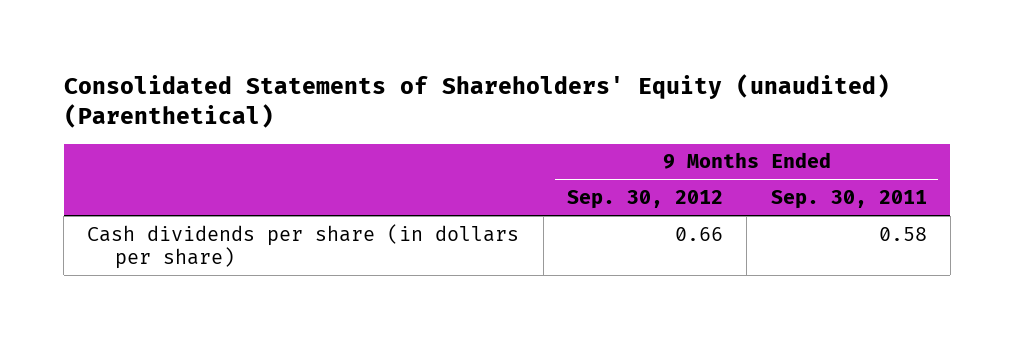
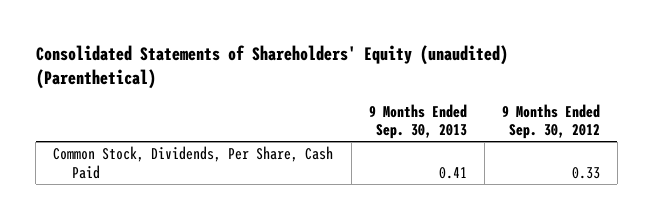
[770,190,927,210] Sep. 30, 2011 -> none
none -> [368,103,467,139] 9 Months Ended Sep. 30, 2013
[87,223,520,270] Cash dividends per share (in dollars per share) -> [53,146,334,179] Common Stock, Dividends, Per Share, Cash Paid
[674,226,723,241] 0.66 -> [571,166,600,179] 0.33

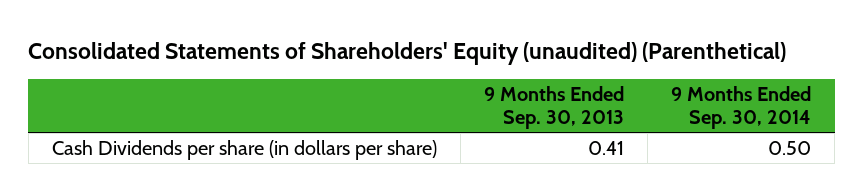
[501,103,600,139] 9 Months Ended Sep. 30, 2012 -> none
none -> [671,86,812,130] 9 Months Ended Sep. 30, 2014
[53,146,334,179] Common Stock, Dividends, Per Share, Cash Paid -> [51,139,437,160] Cash Dividends per share (in dollars per share)

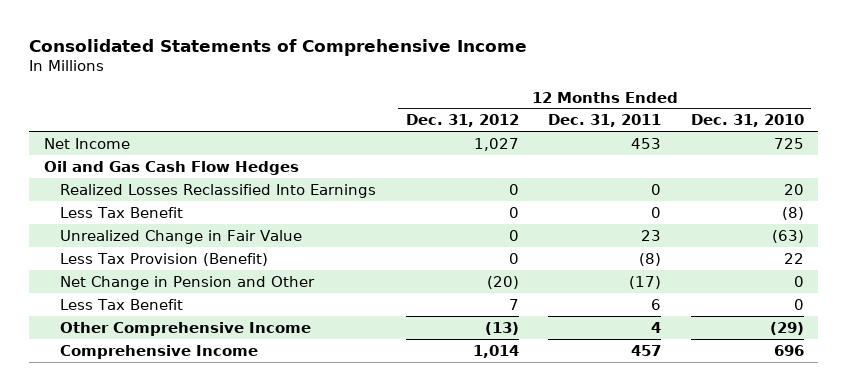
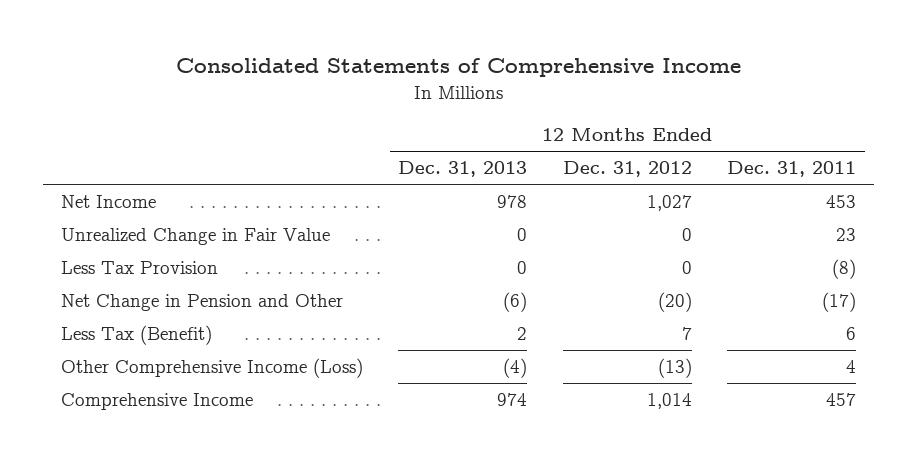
[690,114,804,128] Dec. 31, 2010 -> none
none -> [398,161,528,178] Dec. 31, 2013
[43,160,299,175] Oil and Gas Cash Flow Hedges -> none
[60,183,377,198] Realized Losses Reclassified Into Earnings -> none
[60,206,184,218] Less Tax Benefit -> none
[60,252,269,266] Less Tax Provision (Benefit) -> [61,261,219,275] Less Tax Provision
[60,298,184,310] Less Tax Benefit -> [61,325,213,346] Less Tax (Benefit)
[60,321,312,336] Other Comprehensive Income -> [61,358,364,379] Other Comprehensive Income (Loss)

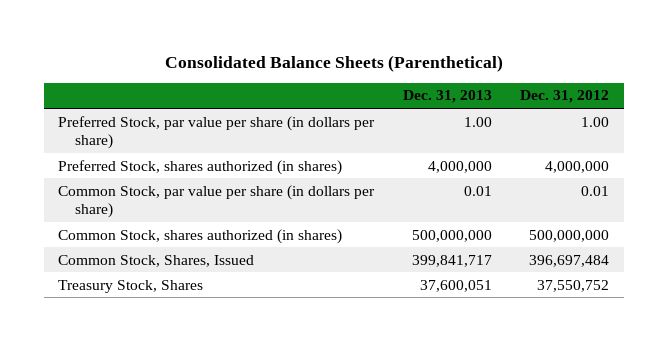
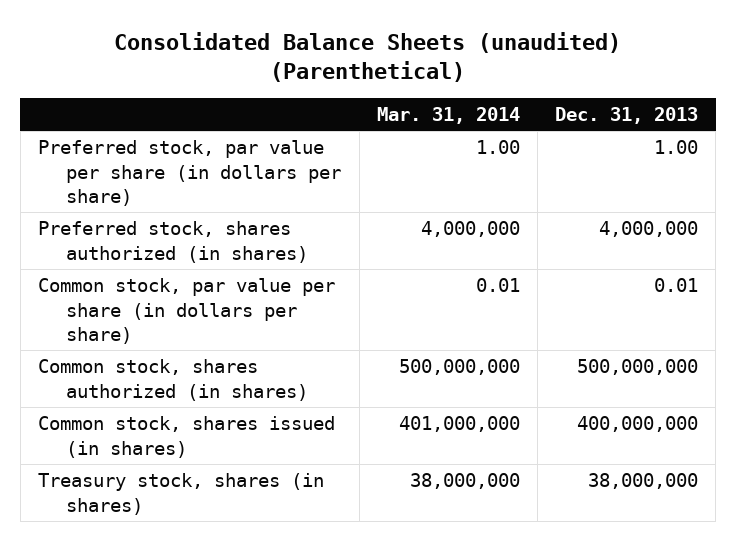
[164,54,503,72] Consolidated Balance Sheets (Parenthetical) -> [113,31,621,83] Consolidated Balance Sheets (unaudited) (Parenthetical)
[520,90,610,104] Dec. 31, 2012 -> none
none -> [376,107,520,125] Mar. 31, 2014
[58,115,376,149] Preferred Stock, par value per share (in dollars per share) -> [37,139,342,207] Preferred stock, par value per share (in dollars per share)
[58,159,343,175] Preferred Stock, shares authorized (in shares) -> [37,220,309,263] Preferred stock, shares authorized (in shares)
[58,184,376,218] Common Stock, par value per share (in dollars per share) -> [37,277,335,345] Common stock, par value per share (in dollars per share)
[58,228,343,244] Common Stock, shares authorized (in shares) -> [37,358,309,401] Common stock, shares authorized (in shares)
[58,254,255,267] Common Stock, Shares, Issued -> [37,415,335,458] Common stock, shares issued (in shares)
[411,254,492,267] 399,841,717 -> [576,415,698,432] 400,000,000
[58,279,204,293] Treasury Stock, Shares -> [37,472,324,515] Treasury stock, shares (in shares)
[419,279,492,292] 37,600,051 -> [587,472,698,489] 38,000,000

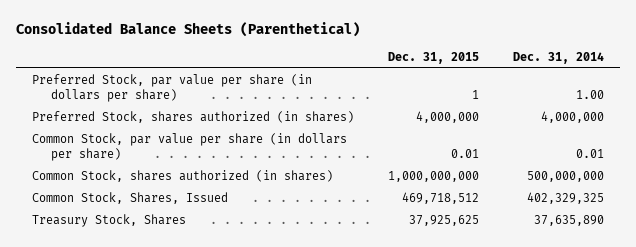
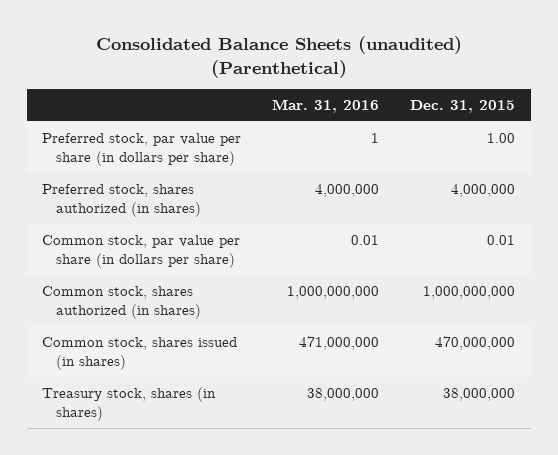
[15,21,360,37] Consolidated Balance Sheets (Parenthetical) -> [95,36,462,78] Consolidated Balance Sheets (unaudited) (Parenthetical)
[512,51,604,64] Dec. 31, 2014 -> none
none -> [272,99,380,114] Mar. 31, 2016
[32,74,313,103] Preferred Stock, par value per share (in dollars per share) -> [42,133,242,167] Preferred stock, par value per share (in dollars per share)
[472,90,480,100] 1 -> [487,133,516,144] 1.00
[32,111,355,124] Preferred Stock, shares authorized (in shares) -> [42,184,202,218] Preferred stock, shares authorized (in shares)
[32,133,348,162] Common Stock, par value per share (in dollars per share) -> [42,235,241,269] Common stock, par value per share (in dollars per share)
[32,170,334,183] Common Stock, shares authorized (in shares) -> [42,286,202,320] Common stock, shares authorized (in shares)
[32,192,229,205] Common Stock, Shares, Issued -> [42,337,238,371] Common stock, shares issued (in shares)
[402,192,480,205] 469,718,512 -> [435,336,516,351] 470,000,000
[32,214,187,228] Treasury Stock, Shares -> [42,387,217,422] Treasury stock, shares (in shares)
[409,215,480,227] 37,925,625 -> [443,388,516,402] 38,000,000

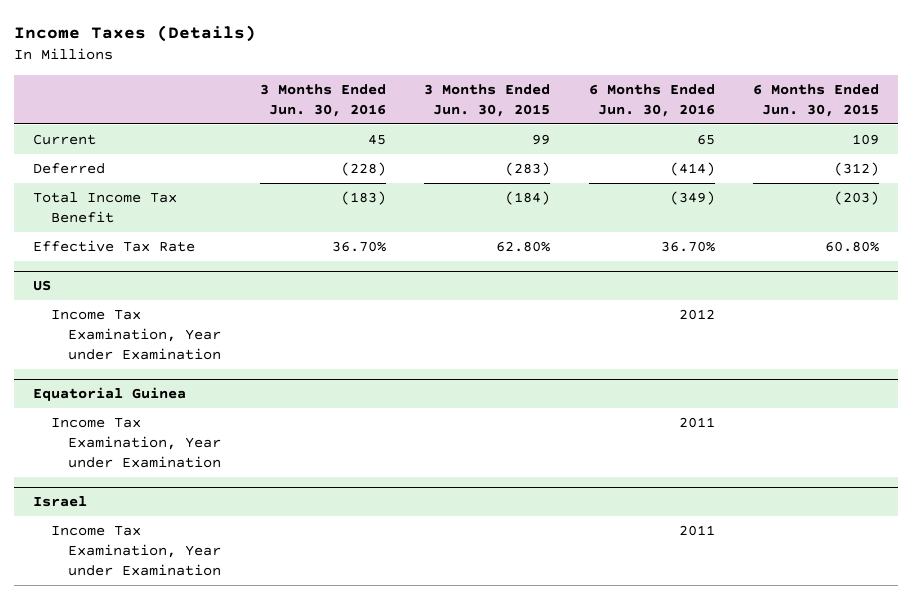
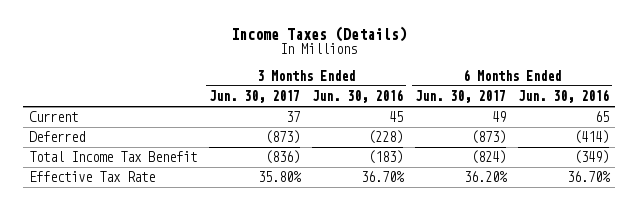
[424,83,551,117] 3 Months Ended Jun. 30, 2015 -> none
[753,83,880,117] 6 Months Ended Jun. 30, 2015 -> none
none -> [209,90,301,104] Jun. 30, 2017
none -> [415,90,507,104] Jun. 30, 2017
[33,280,52,292] US -> none
[50,310,222,361] Income Tax Examination, Year under Examination -> none
[33,387,187,402] Equatorial Guinea -> none
[50,418,222,469] Income Tax Examination, Year under Examination -> none
[33,496,88,508] Israel -> none
[50,526,222,577] Income Tax Examination, Year under Examination -> none

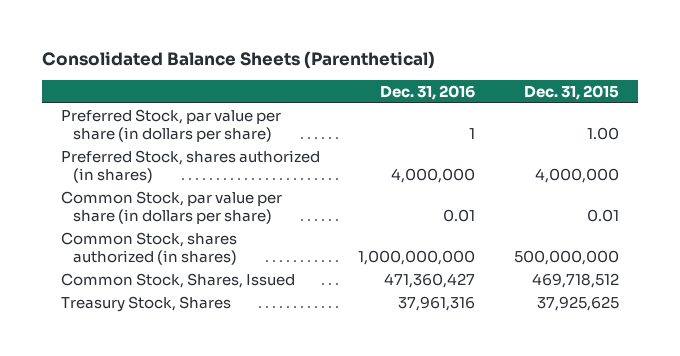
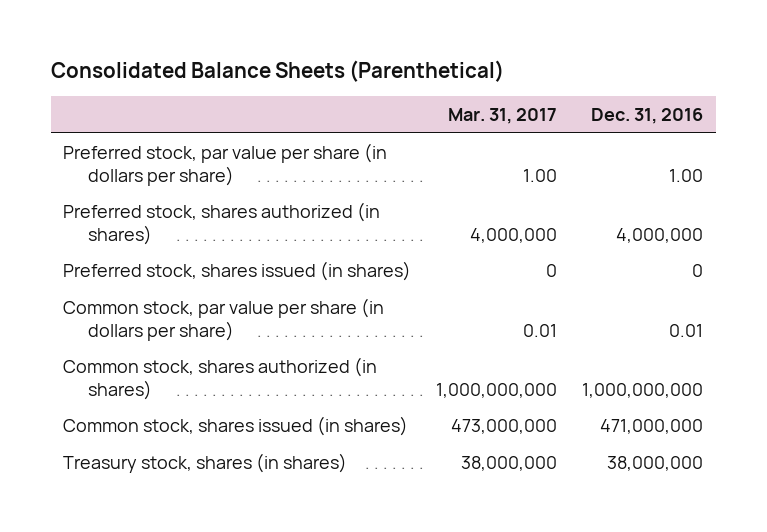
[523,84,619,100] Dec. 31, 2015 -> none
none -> [448,107,558,124] Mar. 31, 2017
[61,109,282,142] Preferred Stock, par value per share (in dollars per share) -> [63,142,388,186] Preferred stock, par value per share (in dollars per share)
[469,127,476,139] 1 -> [669,168,704,182] 1.00
[61,150,321,183] Preferred Stock, shares authorized (in shares) -> [63,201,381,245] Preferred stock, shares authorized (in shares)
none -> [63,260,412,281] Preferred stock, shares issued (in shares)
[61,191,283,224] Common Stock, par value per share (in dollars per share) -> [63,297,385,341] Common stock, par value per share (in dollars per share)
[61,232,238,265] Common Stock, shares authorized (in shares) -> [63,356,378,400] Common stock, shares authorized (in shares)
[61,273,296,289] Common Stock, Shares, Issued -> [63,415,409,436] Common stock, shares issued (in shares)
[384,273,476,289] 471,360,427 -> [600,418,704,434] 471,000,000
[61,296,232,313] Treasury Stock, Shares -> [63,452,348,473] Treasury stock, shares (in shares)
[398,296,476,312] 37,961,316 -> [607,455,704,471] 38,000,000

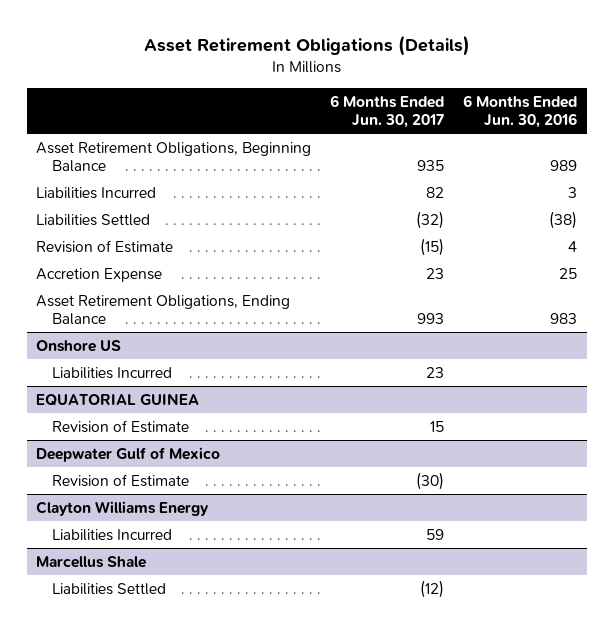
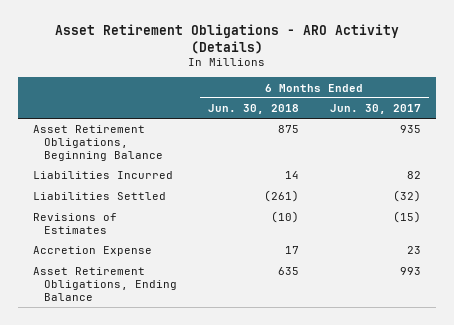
[143,35,470,57] Asset Retirement Obligations (Details) -> [54,23,399,54] Asset Retirement Obligations - ARO Activity (Details)
[463,94,578,129] 6 Months Ended Jun. 30, 2016 -> none
none -> [207,104,299,115] Jun. 30, 2018
[36,239,174,253] Revision of Estimate -> [33,213,118,235] Revisions of Estimates
[36,339,122,352] Onshore US -> none
[52,366,173,379] Liabilities Incurred -> none
[36,393,200,406] EQUATORIAL GUINEA -> none
[52,419,190,433] Revision of Estimate -> none
[36,446,221,462] Deepwater Gulf of Mexico -> none
[52,473,190,487] Revision of Estimate -> none
[36,500,210,516] Clayton Williams Energy -> none
[52,528,173,541] Liabilities Incurred -> none
[36,555,147,568] Marcellus Shale -> none
[52,582,167,595] Liabilities Settled -> none

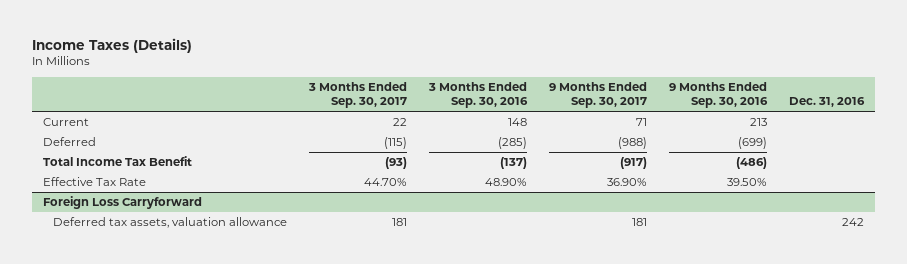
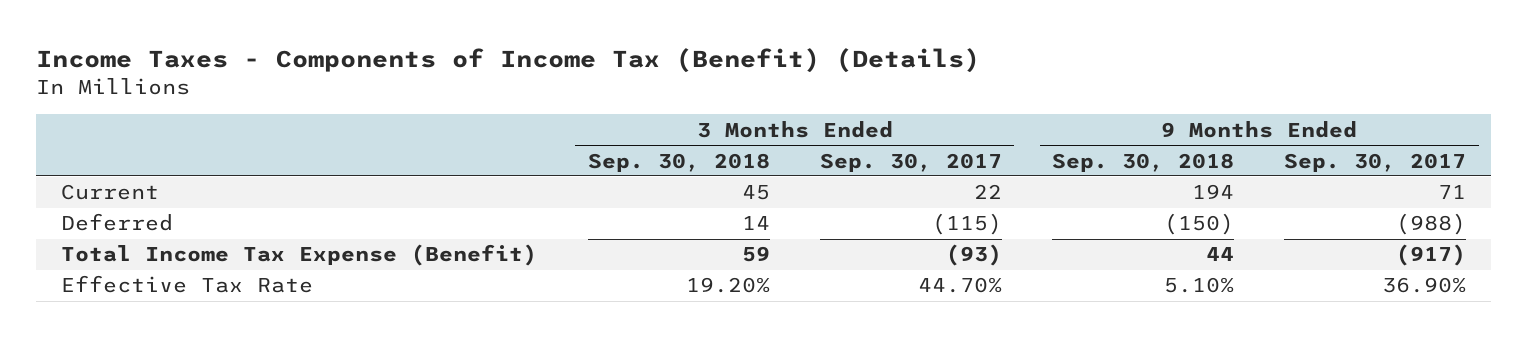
[31,37,192,53] Income Taxes (Details) -> [36,48,981,74] Income Taxes - Components of Income Tax (Benefit) (Details)
[427,81,528,109] 3 Months Ended Sep. 30, 2016 -> none
[669,81,769,109] 9 Months Ended Sep. 30, 2016 -> none
[789,97,866,108] Dec. 31, 2016 -> none
none -> [587,152,770,172] Sep. 30, 2018
none -> [1052,152,1235,172] Sep. 30, 2018
[42,156,192,167] Total Income Tax Benefit -> [61,244,538,267] Total Income Tax Expense (Benefit)
[42,196,202,210] Foreign Loss Carryforward -> none
[52,217,287,229] Deferred tax assets, valuation allowance -> none

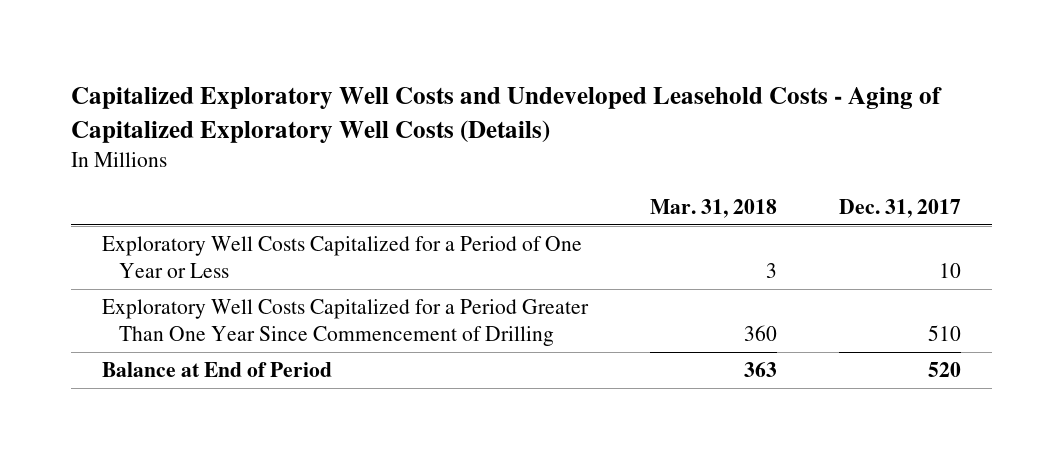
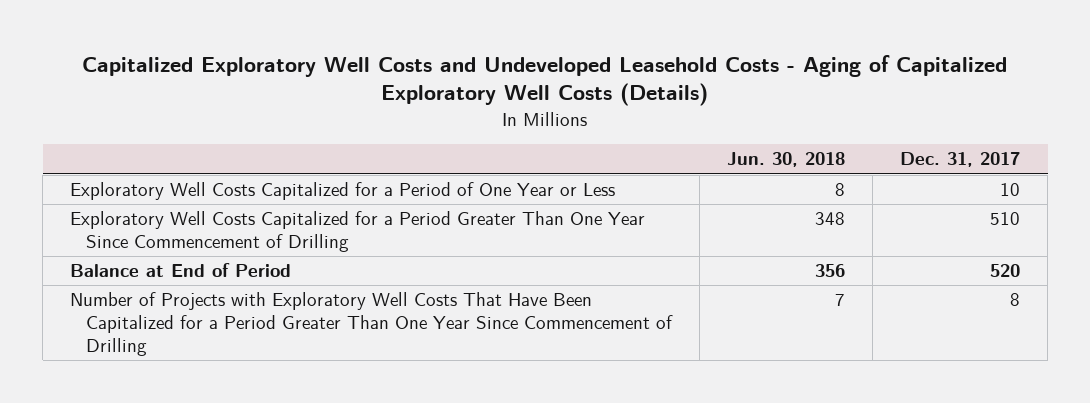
[649,198,777,218] Mar. 31, 2018 -> none
none -> [727,152,846,168] Jun. 30, 2018
none -> [70,292,674,356] Number of Projects with Exploratory Well Costs That Have Been Capitalized for a Period Greater Than One Year Since Commencement of Drilling

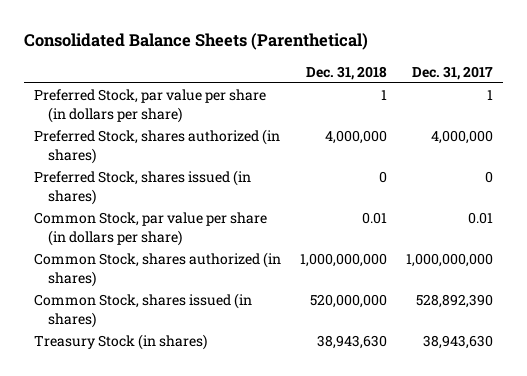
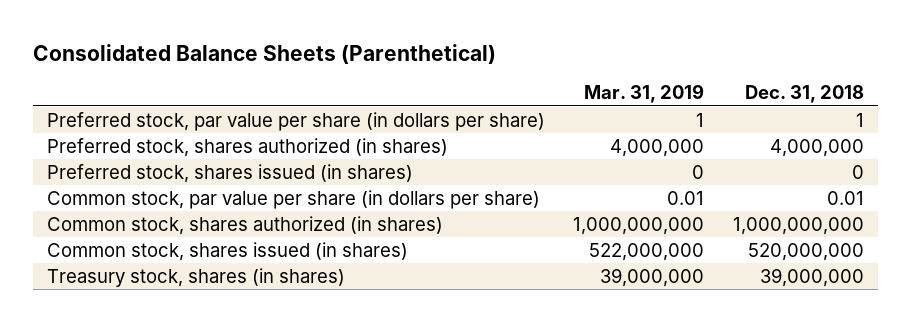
[411,65,493,80] Dec. 31, 2017 -> none
none -> [584,84,705,104] Mar. 31, 2019
[33,89,266,123] Preferred Stock, par value per share (in dollars per share) -> [46,111,545,131] Preferred stock, par value per share (in dollars per share)
[33,129,280,164] Preferred Stock, shares authorized (in shares) -> [46,137,448,157] Preferred stock, shares authorized (in shares)
[33,170,251,205] Preferred Stock, shares issued (in shares) -> [46,163,413,183] Preferred stock, shares issued (in shares)
[33,212,267,246] Common Stock, par value per share (in dollars per share) -> [46,189,540,209] Common stock, par value per share (in dollars per share)
[33,252,281,287] Common Stock, shares authorized (in shares) -> [46,215,443,235] Common stock, shares authorized (in shares)
[33,293,252,328] Common Stock, shares issued (in shares) -> [46,241,408,261] Common stock, shares issued (in shares)
[33,334,207,351] Treasury Stock (in shares) -> [46,267,345,287] Treasury stock, shares (in shares)
[316,335,387,350] 38,943,630 -> [759,267,864,287] 39,000,000

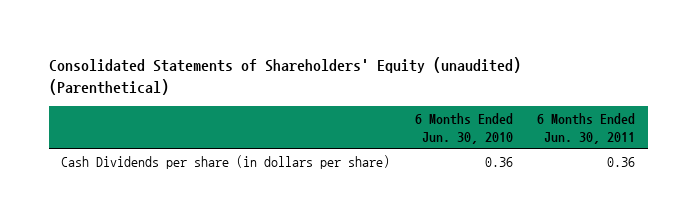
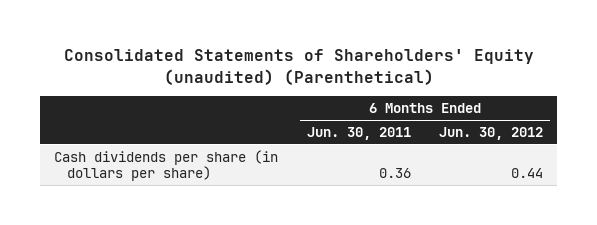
[414,113,513,144] 6 Months Ended Jun. 30, 2010 -> none
none -> [439,126,544,140] Jun. 30, 2012
[61,154,391,169] Cash Dividends per share (in dollars per share) -> [54,149,279,181] Cash dividends per share (in dollars per share)

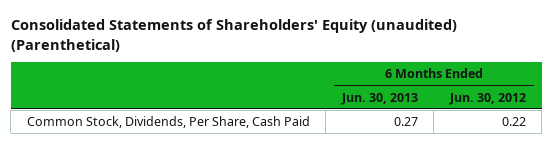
[306,126,411,140] Jun. 30, 2011 -> none
none -> [340,92,418,105] Jun. 30, 2013
[54,149,279,181] Cash dividends per share (in dollars per share) -> [26,116,310,129] Common Stock, Dividends, Per Share, Cash Paid
[511,167,544,178] 0.44 -> [501,117,526,127] 0.22

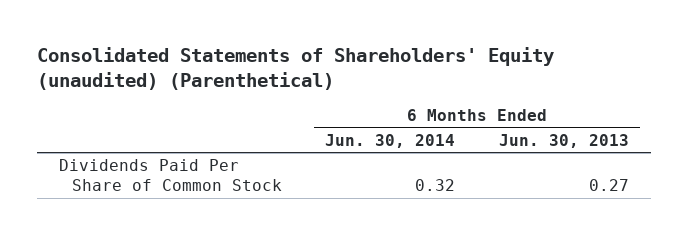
[448,92,526,105] Jun. 30, 2012 -> none
none -> [325,133,456,148] Jun. 30, 2014
[26,116,310,129] Common Stock, Dividends, Per Share, Cash Paid -> [58,159,282,192] Dividends Paid Per Share of Common Stock

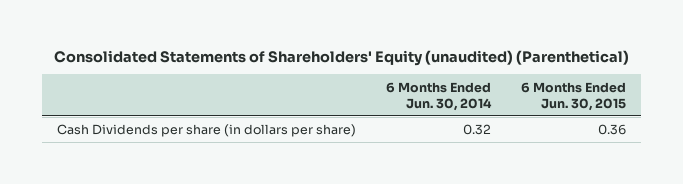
[498,133,629,148] Jun. 30, 2013 -> none
none -> [520,81,626,111] 6 Months Ended Jun. 30, 2015
[58,159,282,192] Dividends Paid Per Share of Common Stock -> [57,124,357,138] Cash Dividends per share (in dollars per share)

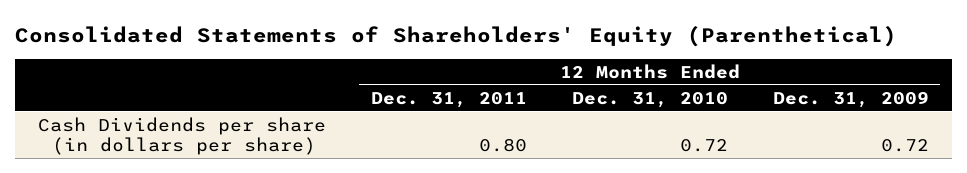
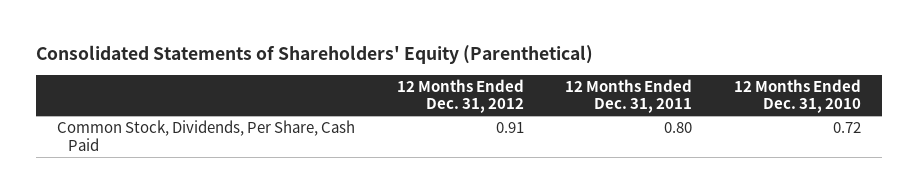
[772,90,929,108] Dec. 31, 2009 -> none
none -> [396,78,524,114] 12 Months Ended Dec. 31, 2012
[37,116,326,155] Cash Dividends per share (in dollars per share) -> [57,120,356,151] Common Stock, Dividends, Per Share, Cash Paid

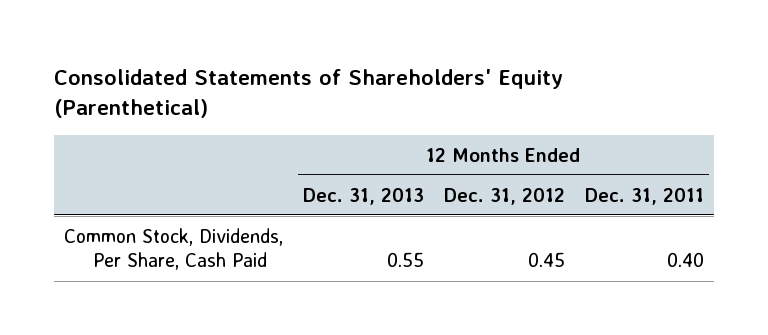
[733,78,861,114] 12 Months Ended Dec. 31, 2010 -> none
none -> [302,187,424,205] Dec. 31, 2013
[495,122,524,134] 0.91 -> [527,252,565,268] 0.45
[664,122,693,134] 0.80 -> [666,252,704,268] 0.40

